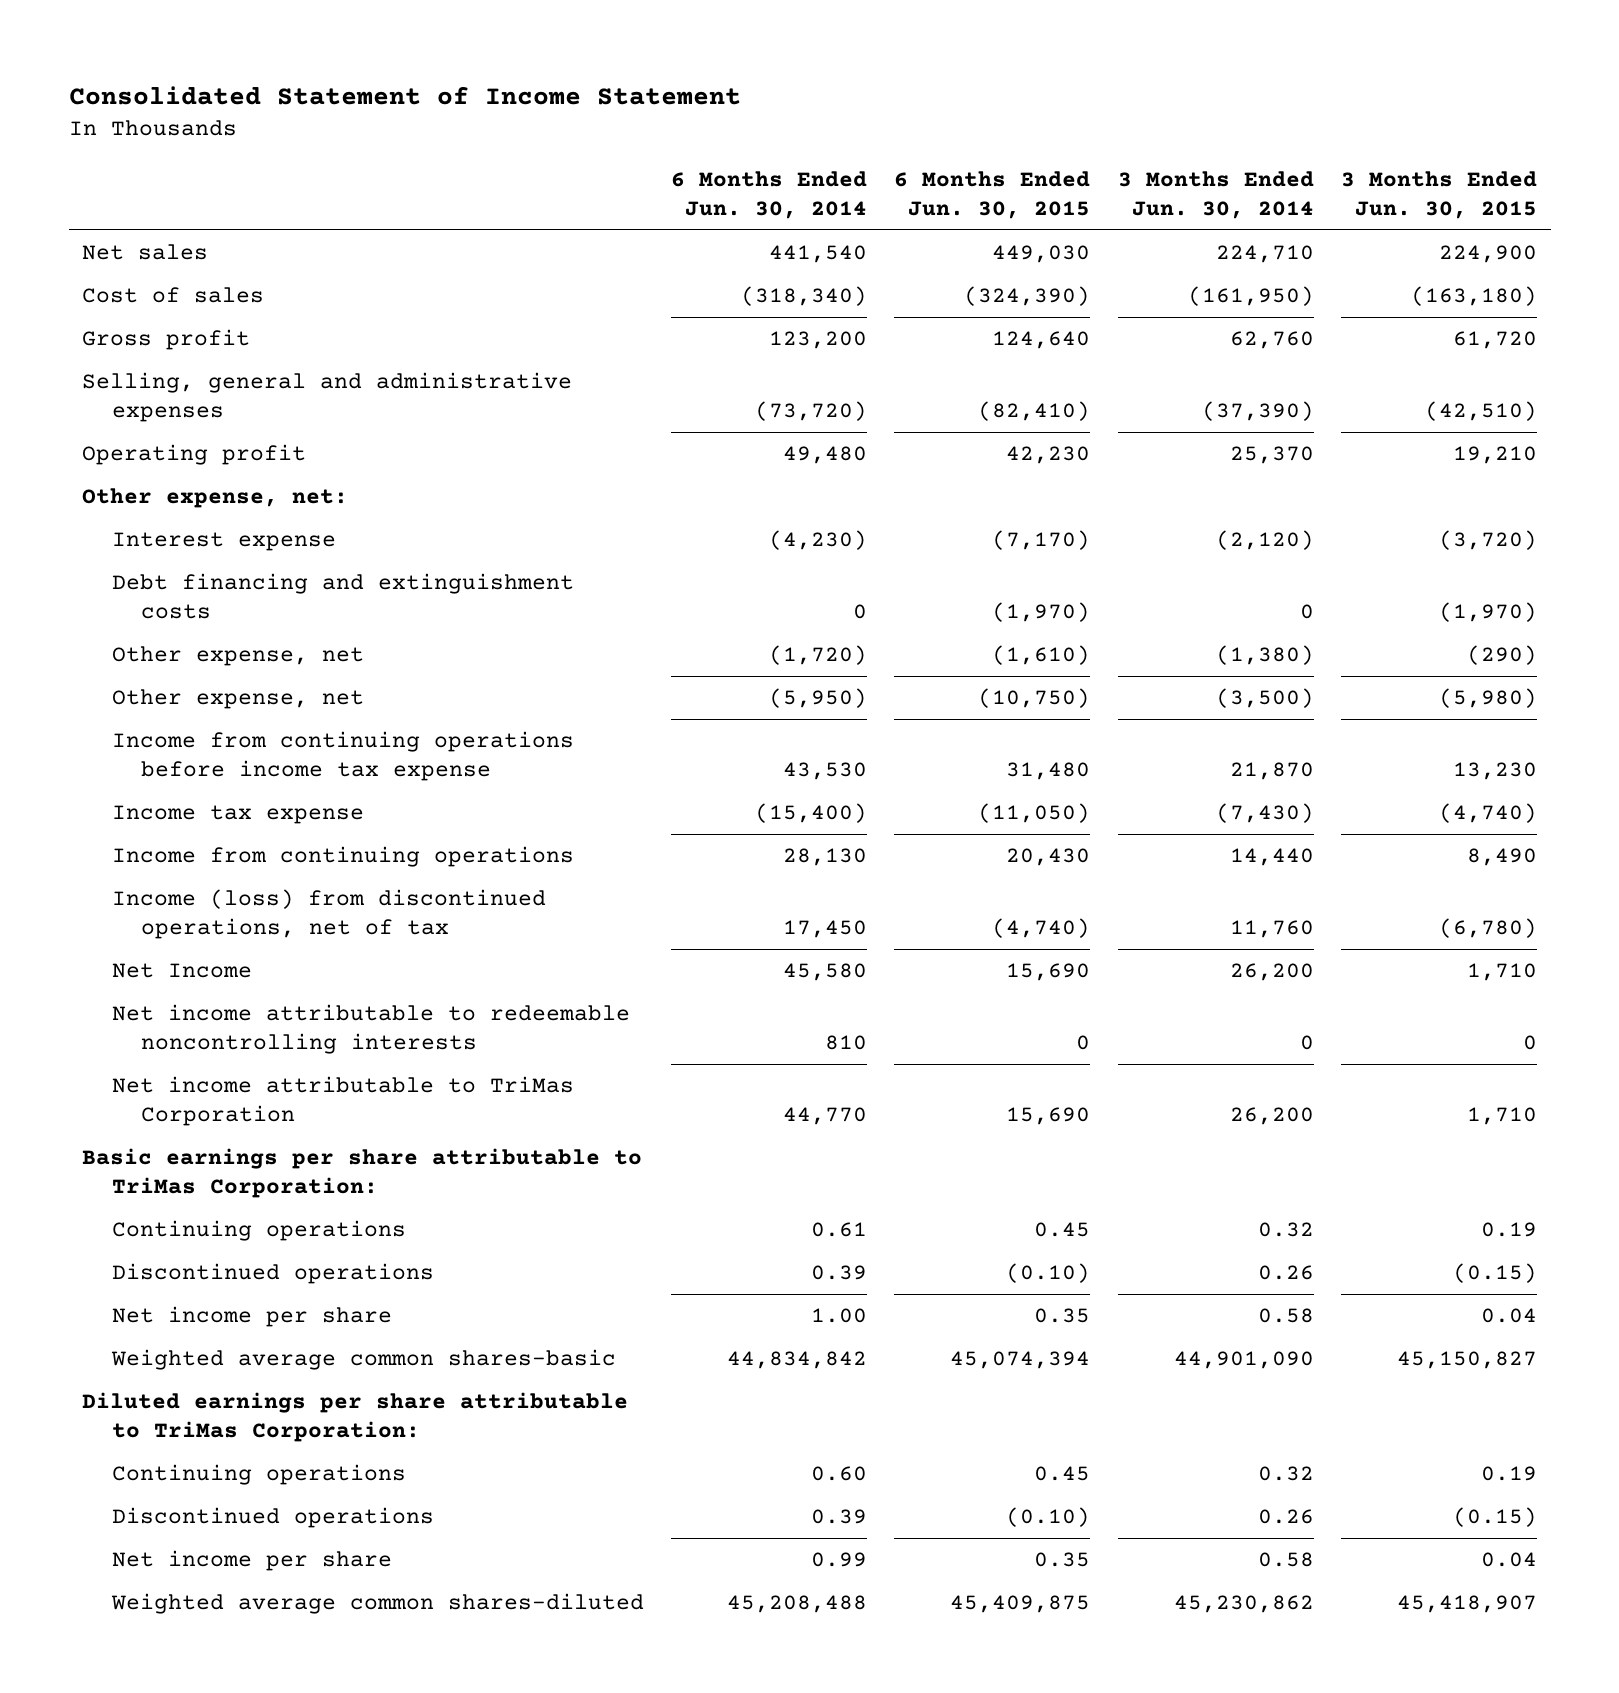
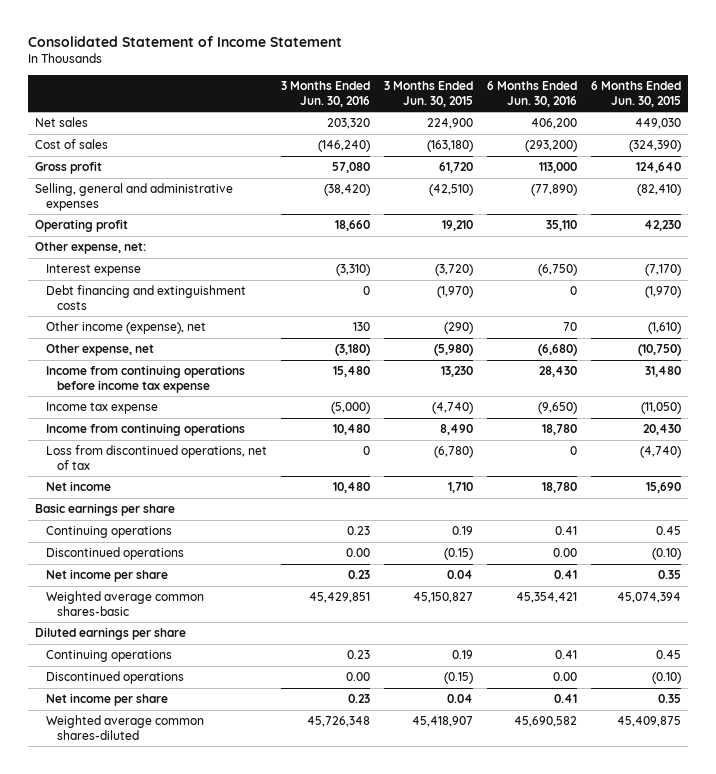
[670,170,867,219] 6 Months Ended Jun. 30, 2014 -> none
[1117,170,1314,219] 3 Months Ended Jun. 30, 2014 -> none
none -> [280,81,370,107] 3 Months Ended Jun. 30, 2016
none -> [486,81,577,107] 6 Months Ended Jun. 30, 2016
[111,646,364,667] Other expense, net -> [45,321,206,335] Other income (expense), net
[111,963,252,979] Net Income -> none
[111,1004,630,1055] Net income attributable to redeemable noncontrolling interests -> none
[111,889,546,940] Income (loss) from discontinued operations, net of tax -> [45,445,267,470] Loss from discontinued operations, net of tax
[111,1076,574,1127] Net income attributable to TriMas Corporation -> [45,481,111,492] Net income
[82,1148,643,1199] Basic earnings per share attributable to TriMas Corporation: -> [34,503,175,517] Basic earnings per share
[82,1392,629,1443] Diluted earnings per share attributable to TriMas Corporation: -> [34,627,186,641] Diluted earnings per share

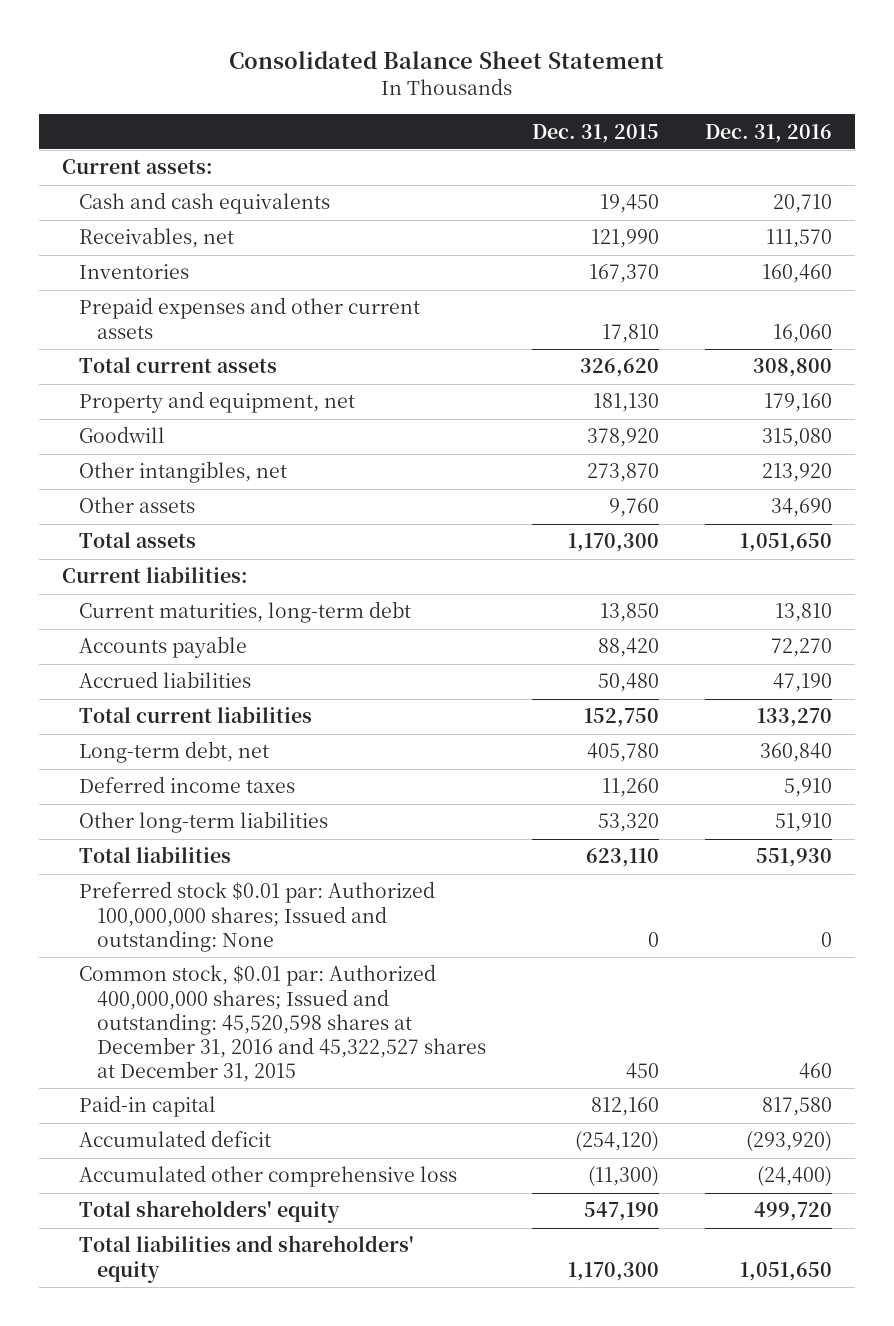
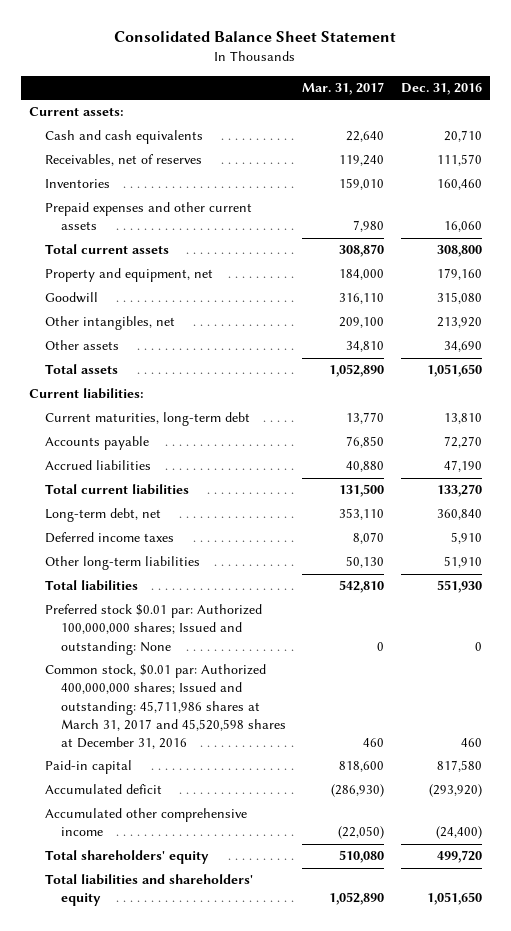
[531,123,659,143] Dec. 31, 2015 -> none
none -> [302,81,385,95] Mar. 31, 2017
[79,227,235,249] Receivables, net -> [44,154,202,167] Receivables, net of reserves
[79,964,486,1083] Common stock, $0.01 par: Authorized 400,000,000 shares; Issued and outstanding: 45,520,598 shares at December 31, 2016 and 45,322,527 shares at December 31, 2015 -> [44,664,286,749] Common stock, $0.01 par: Authorized 400,000,000 shares; Issued and outstanding: 45,711,986 shares at March 31, 2017 and 45,520,598 shares at December 31, 2016
[79,1165,458,1188] Accumulated other comprehensive loss -> [44,808,247,837] Accumulated other comprehensive income

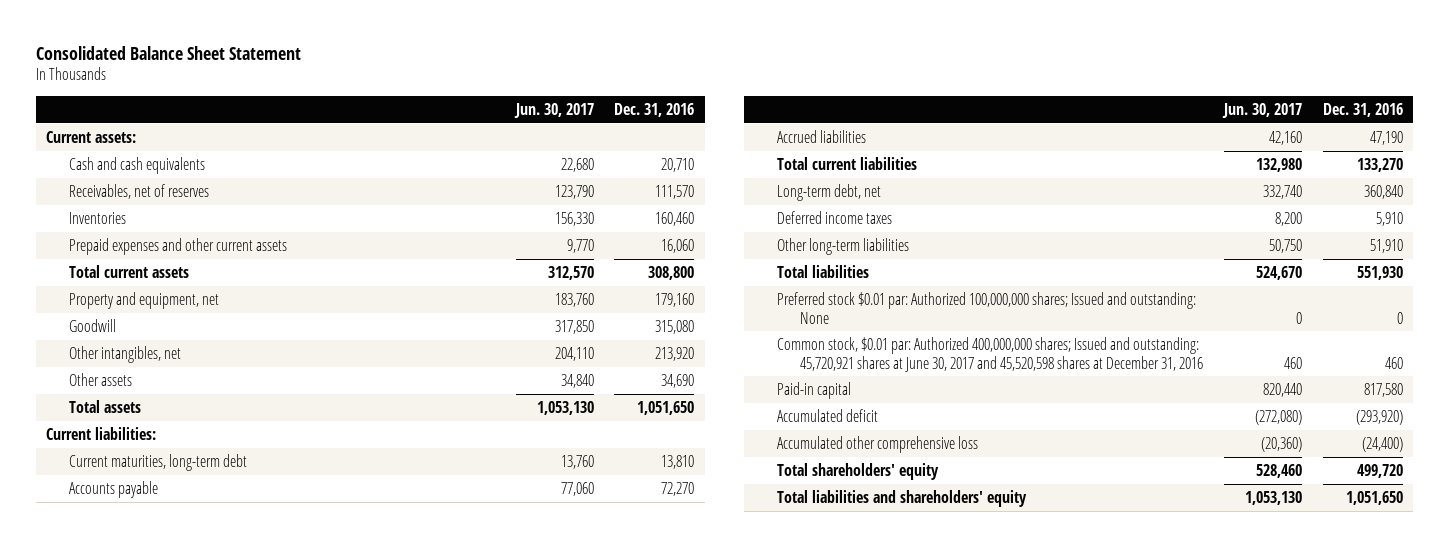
[302,81,385,95] Mar. 31, 2017 -> none
none -> [513,102,594,118] Jun. 30, 2017
[44,664,286,749] Common stock, $0.01 par: Authorized 400,000,000 shares; Issued and outstanding: 45,711,986 shares at March 31, 2017 and 45,520,598 shares at December 31, 2016 -> [776,336,1203,372] Common stock, $0.01 par: Authorized 400,000,000 shares; Issued and outstanding: 45,720,921 shares at June 30, 2017 and 45,520,598 shares at December 31, 2016
[44,808,247,837] Accumulated other comprehensive income -> [776,435,978,453] Accumulated other comprehensive loss

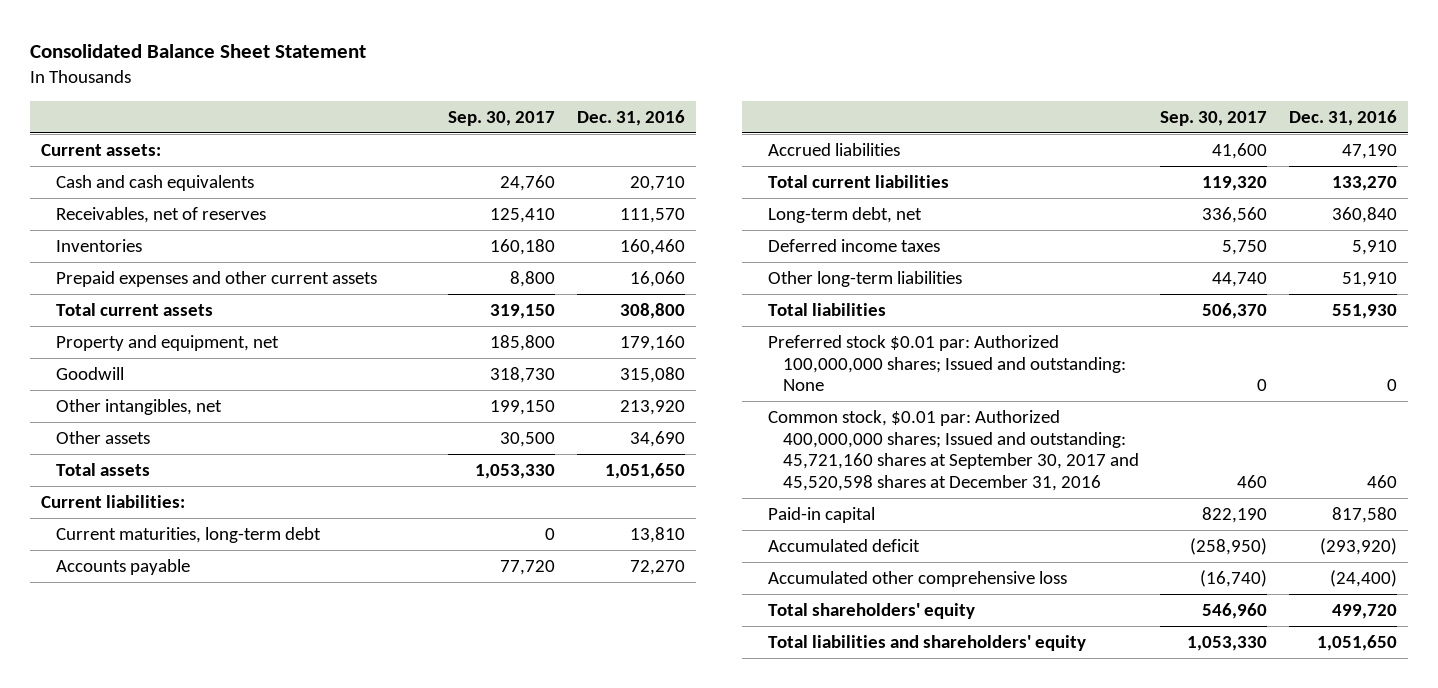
[513,102,594,118] Jun. 30, 2017 -> none
none -> [448,111,556,127] Sep. 30, 2017
[776,336,1203,372] Common stock, $0.01 par: Authorized 400,000,000 shares; Issued and outstanding: 45,720,921 shares at June 30, 2017 and 45,520,598 shares at December 31, 2016 -> [767,409,1139,491] Common stock, $0.01 par: Authorized 400,000,000 shares; Issued and outstanding: 45,721,160 shares at September 30, 2017 and 45,520,598 shares at December 31, 2016

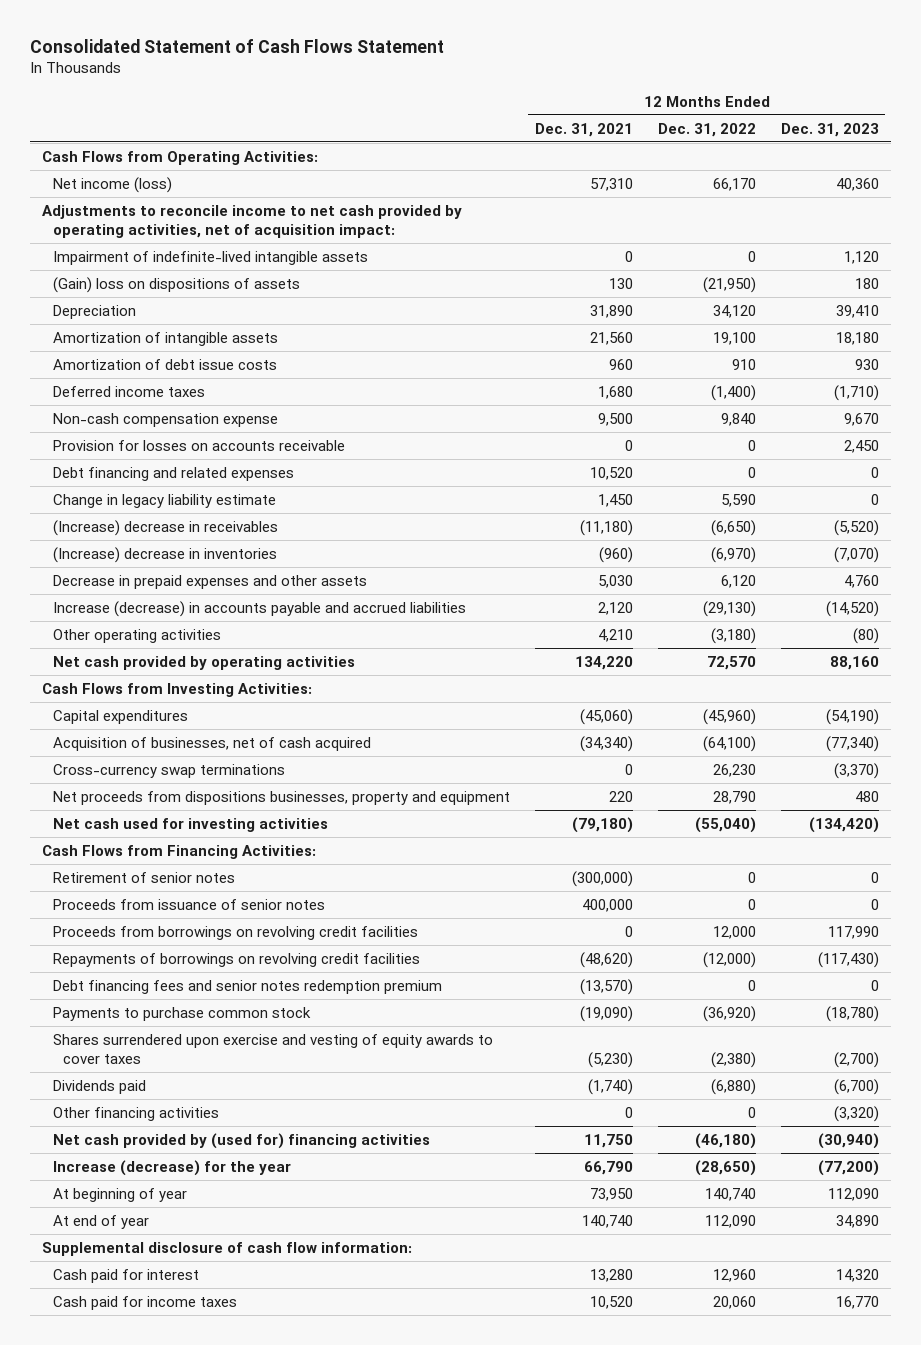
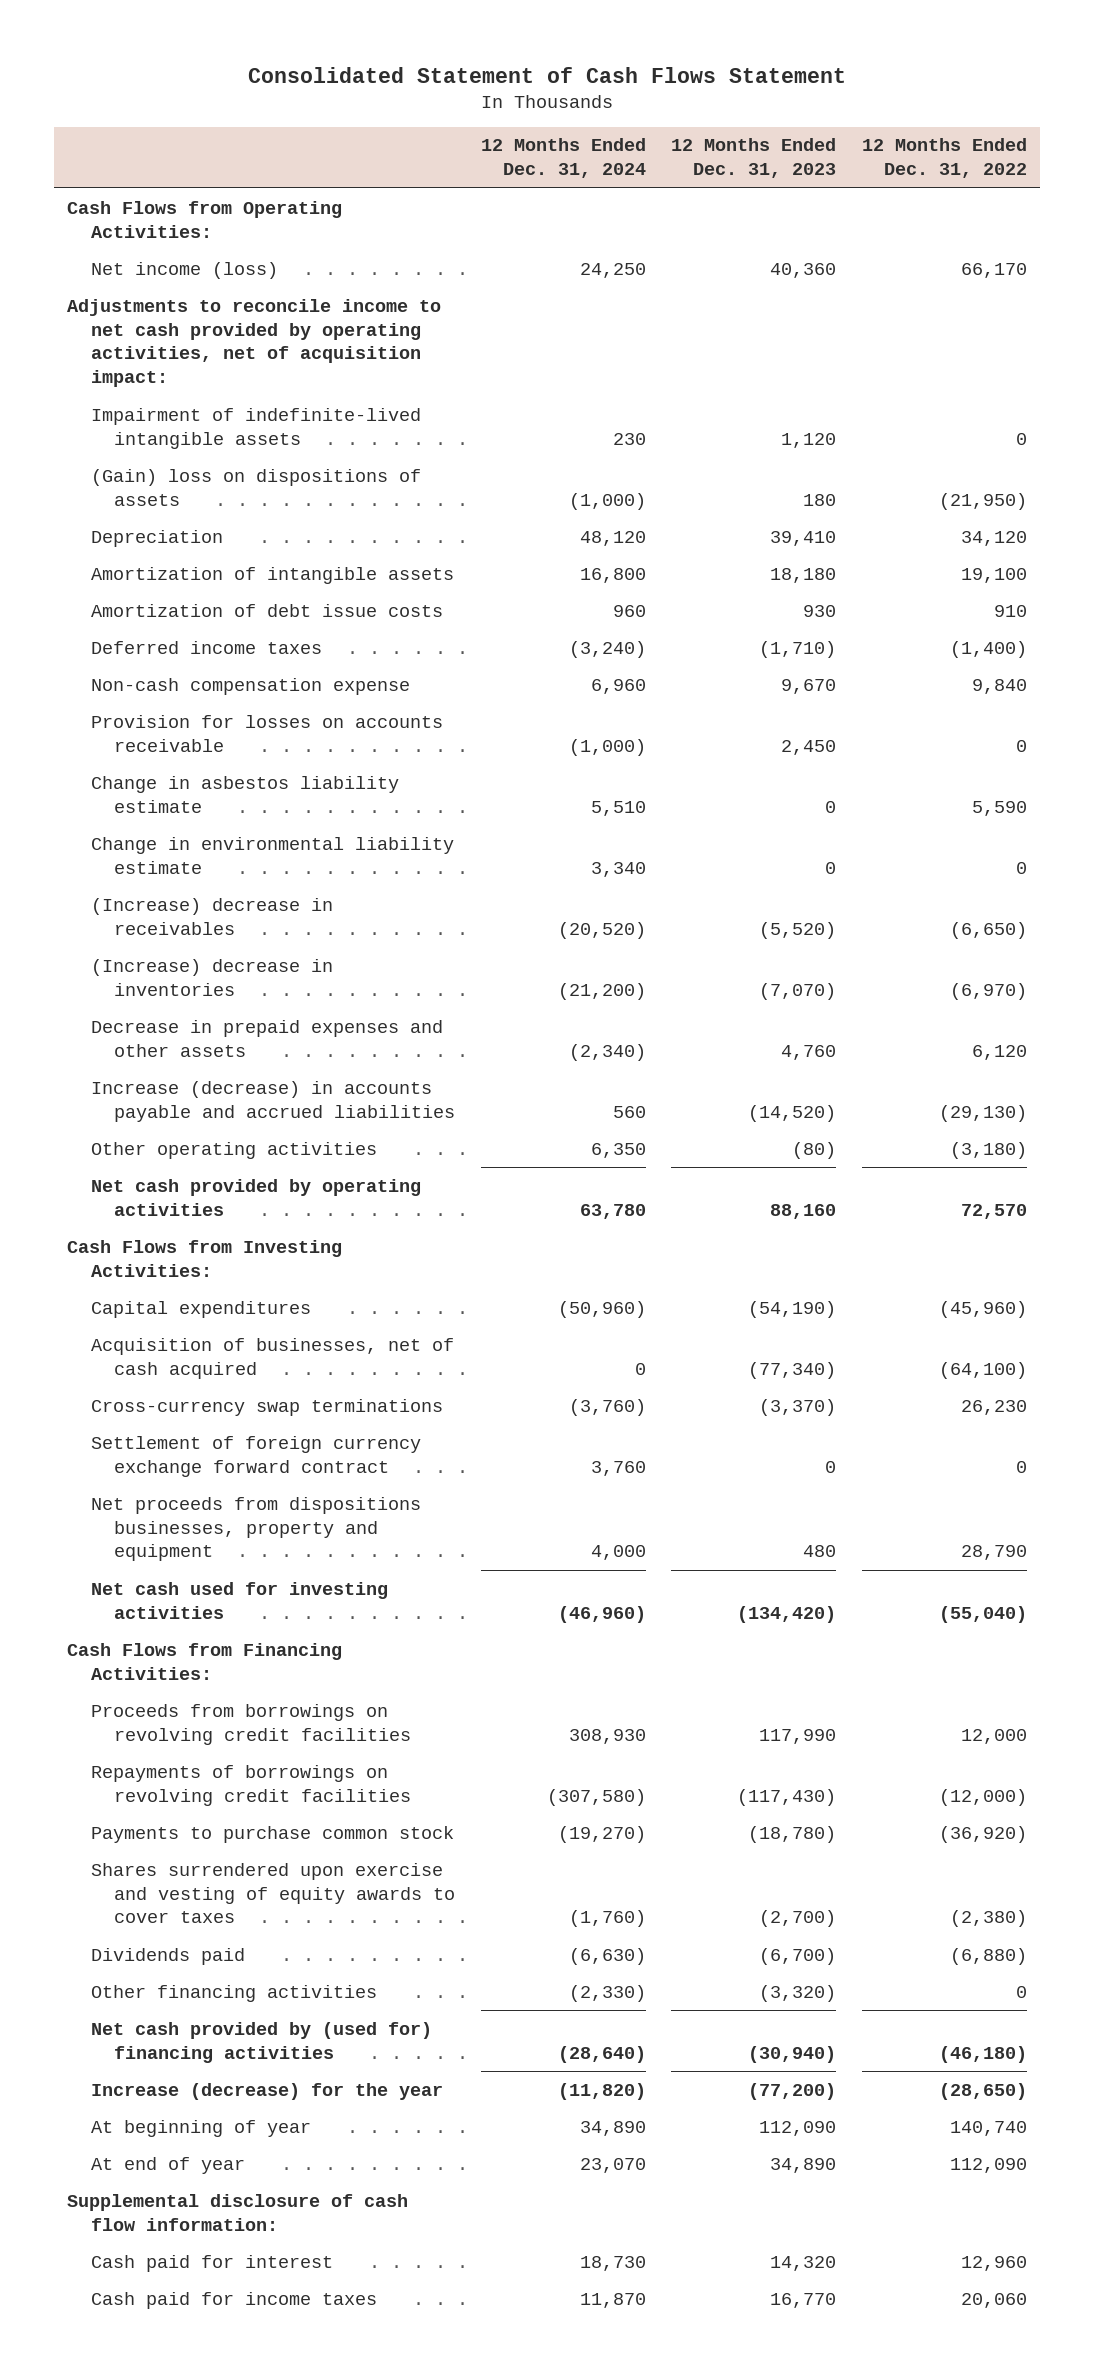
[534,122,633,137] Dec. 31, 2021 -> none
none -> [480,138,646,179] 12 Months Ended Dec. 31, 2024
[52,466,294,481] Debt financing and related expenses -> none
[52,493,276,508] Change in legacy liability estimate -> [90,775,399,813] Change in asbestos liability estimate
none -> [90,836,454,874] Change in environmental liability estimate
none -> [90,1435,421,1477] Settlement of foreign currency exchange forward contract
[52,871,235,883] Retirement of senior notes -> none
[52,898,325,910] Proceeds from issuance of senior notes -> none
[52,979,442,994] Debt financing fees and senior notes redemption premium -> none

